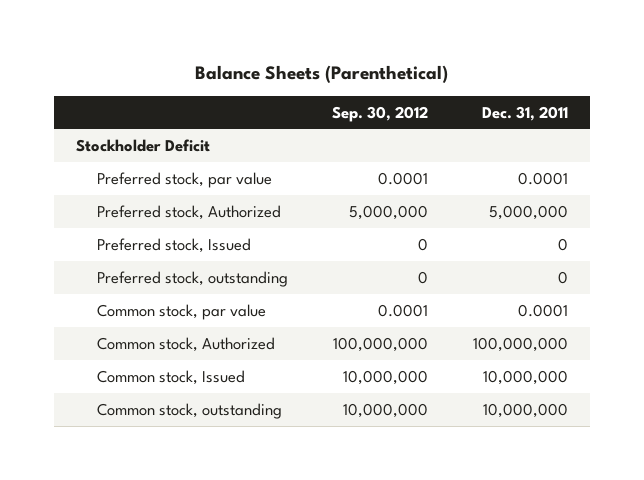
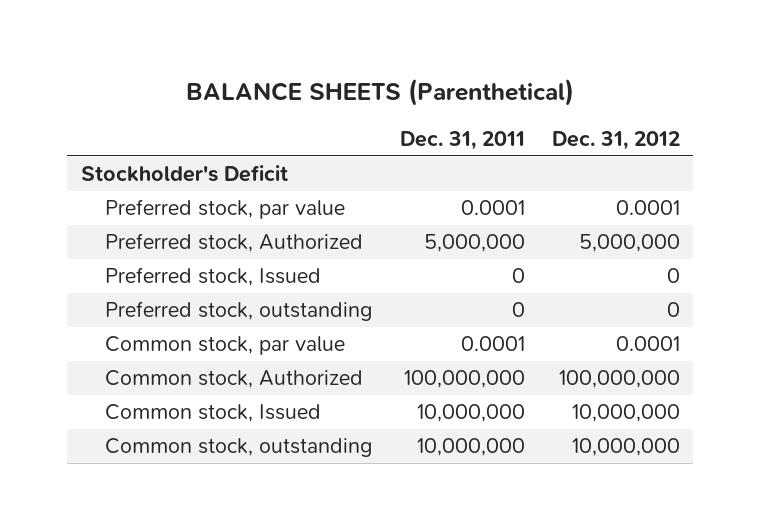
[194,65,448,84] Balance Sheets (Parenthetical) -> [186,78,575,107] BALANCE SHEETS (Parenthetical)
[332,105,429,122] Sep. 30, 2012 -> none
none -> [551,130,680,150] Dec. 31, 2012
[76,138,211,152] Stockholder Deficit -> [80,165,288,183] Stockholder's Deficit

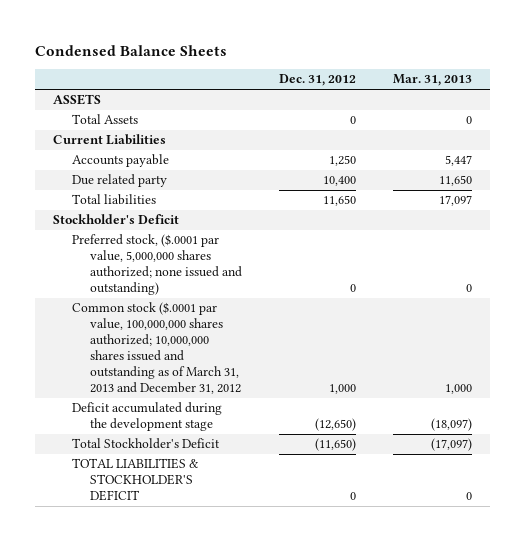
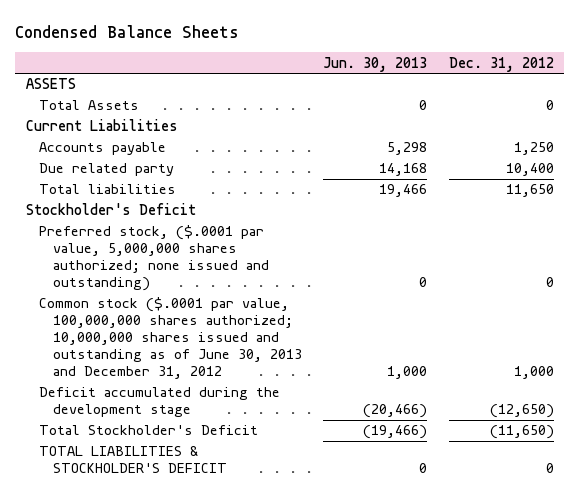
[392,74,472,87] Mar. 31, 2013 -> none
none -> [323,56,428,72] Jun. 30, 2013
[71,302,242,395] Common stock ($.0001 par value, 100,000,000 shares authorized; 10,000,000 shares issued and outstanding as of March 31, 2013 and December 31, 2012 -> [39,297,302,380] Common stock ($.0001 par value, 100,000,000 shares authorized; 10,000,000 shares issued and outstanding as of June 30, 2013 and December 31, 2012

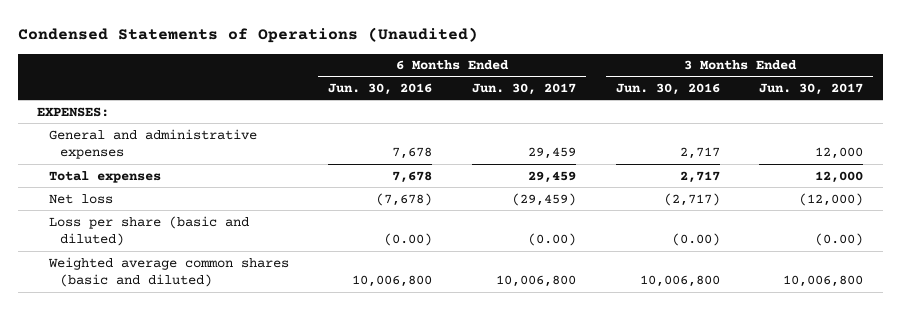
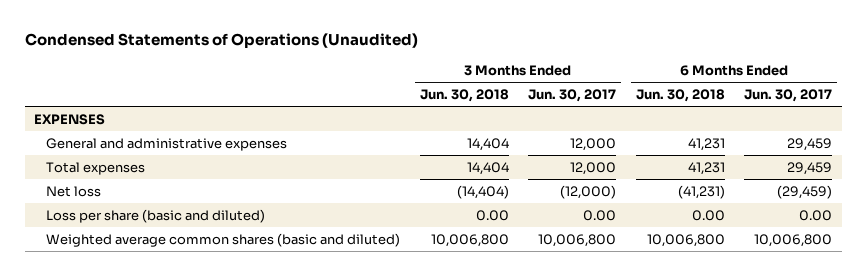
[328,83,433,96] Jun. 30, 2016 -> none
[615,83,720,96] Jun. 30, 2016 -> none
none -> [419,88,509,102] Jun. 30, 2018
none -> [635,88,725,102] Jun. 30, 2018
[37,106,110,117] EXPENSES: -> [34,113,106,125] EXPENSES
[528,233,577,247] (0.00) -> [799,209,833,221] 0.00
[815,233,864,247] (0.00) -> [583,209,617,221] 0.00

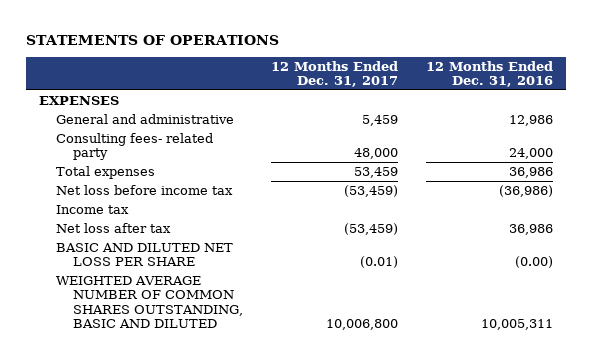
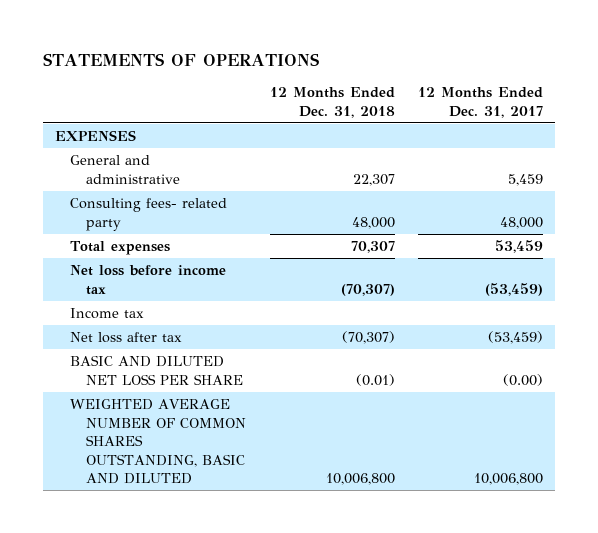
[425,60,553,88] 12 Months Ended Dec. 31, 2016 -> none
none -> [269,87,395,118] 12 Months Ended Dec. 31, 2018
[359,256,398,269] (0.01) -> [503,373,544,386] (0.00)

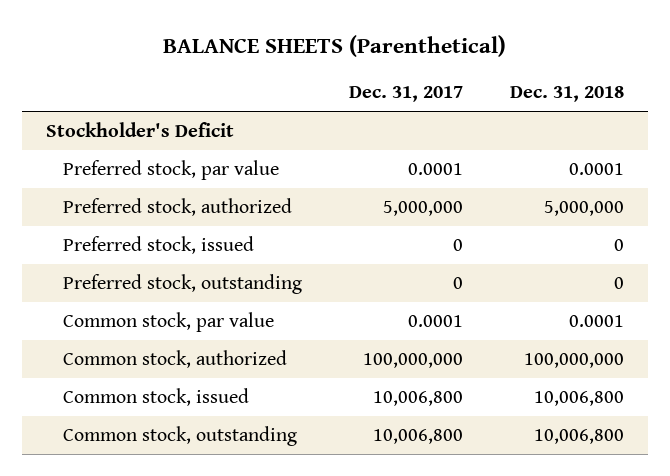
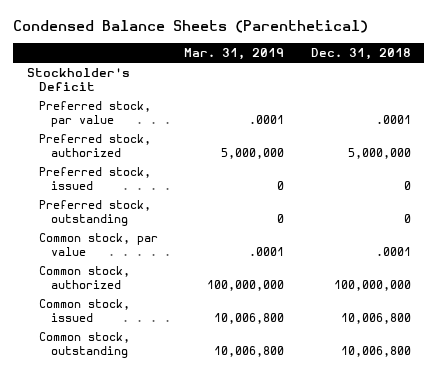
[162,35,506,58] BALANCE SHEETS (Parenthetical) -> [13,20,369,34] Condensed Balance Sheets (Parenthetical)
[348,86,463,103] Dec. 31, 2017 -> none
none -> [184,47,285,60] Mar. 31, 2019
[568,163,624,176] 0.0001 -> [375,114,411,124] .0001
[568,315,624,328] 0.0001 -> [375,246,411,256] .0001

